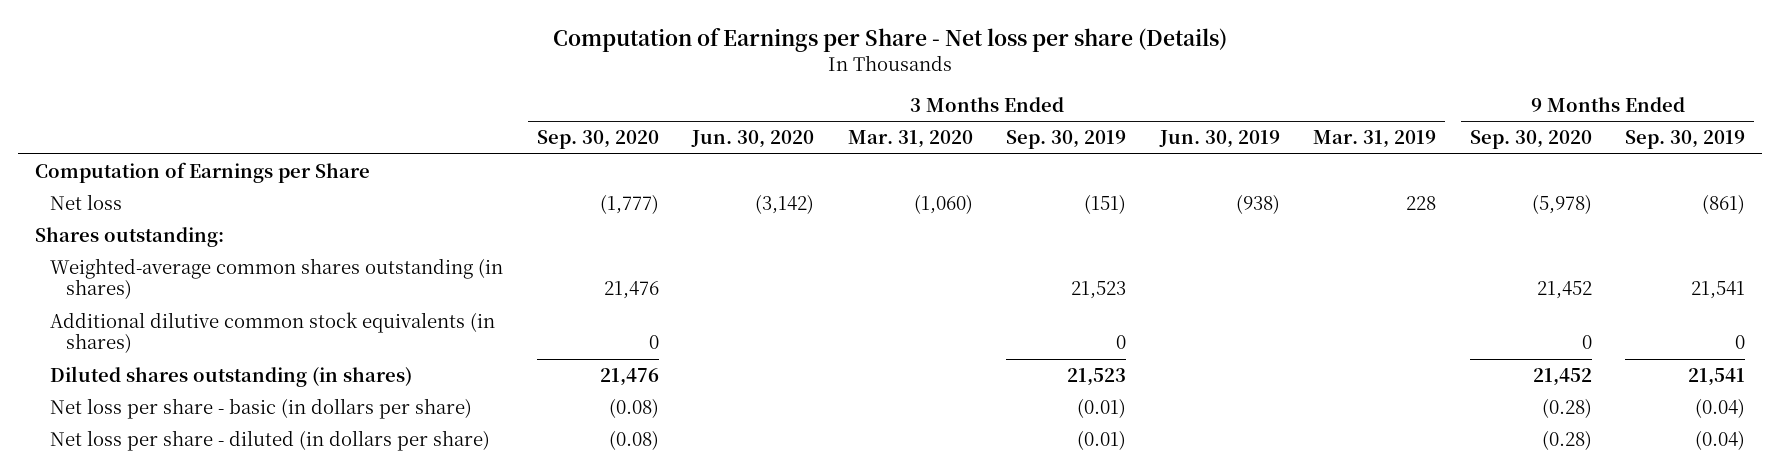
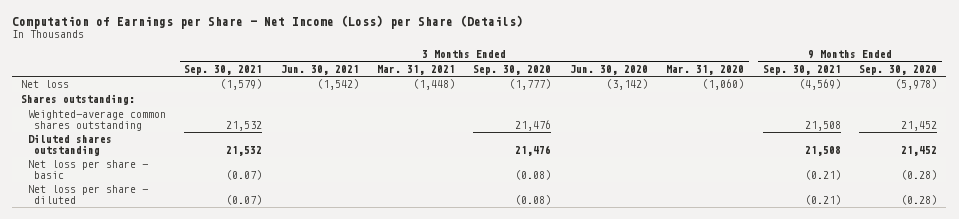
[552,28,1227,53] Computation of Earnings per Share - Net loss per share (Details) -> [12,15,524,30] Computation of Earnings per Share - Net Income (Loss) per Share (Details)
[1006,130,1127,150] Sep. 30, 2019 -> none
[1158,130,1280,149] Jun. 30, 2019 -> none
[1313,130,1437,149] Mar. 31, 2019 -> none
[1625,130,1746,150] Sep. 30, 2019 -> none
none -> [184,64,263,75] Sep. 30, 2021
none -> [280,64,359,75] Jun. 30, 2021
none -> [377,64,456,75] Mar. 31, 2021
none -> [762,64,841,75] Sep. 30, 2021
[34,161,370,183] Computation of Earnings per Share -> none
[50,311,496,354] Additional dilutive common stock equivalents (in shares) -> none
[50,257,504,300] Weighted-average common shares outstanding (in shares) -> [27,110,166,132] Weighted-average common shares outstanding
[50,365,413,387] Diluted shares outstanding (in shares) -> [27,134,112,157] Diluted shares outstanding
[50,397,473,419] Net loss per share - basic (in dollars per share) -> [27,160,148,180] Net loss per share - basic
[50,429,491,451] Net loss per share - diluted (in dollars per share) -> [27,185,148,205] Net loss per share - diluted

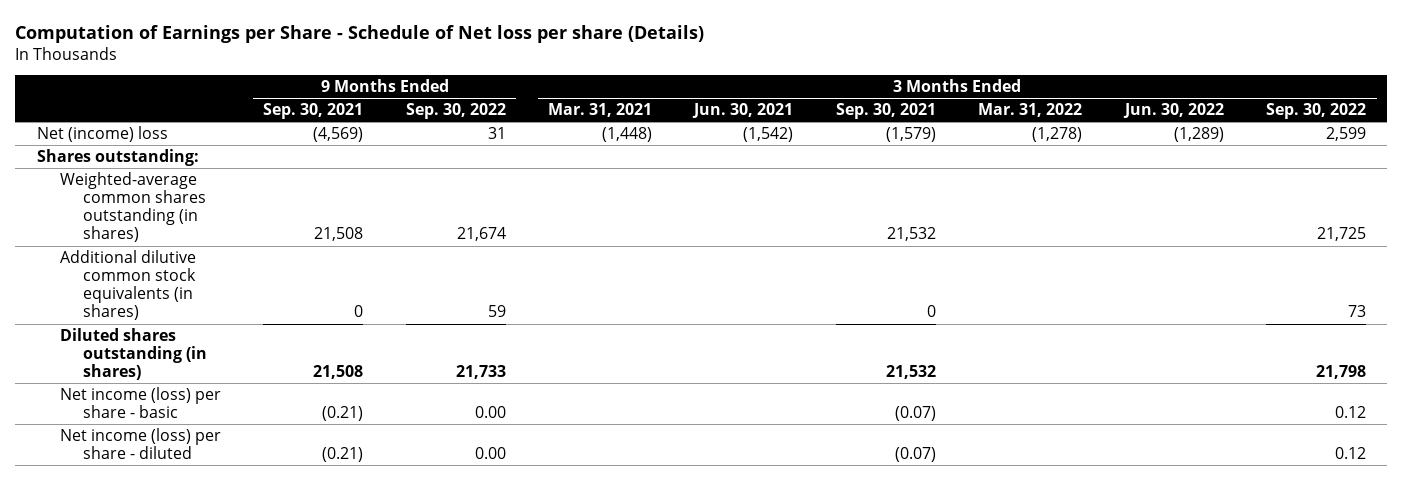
[12,15,524,30] Computation of Earnings per Share - Net Income (Loss) per Share (Details) -> [15,25,705,44] Computation of Earnings per Share - Schedule of Net loss per share (Details)
[473,64,552,75] Sep. 30, 2020 -> none
[569,64,648,75] Jun. 30, 2020 -> none
[666,64,745,75] Mar. 31, 2020 -> none
[859,64,938,75] Sep. 30, 2020 -> none
none -> [405,103,506,120] Sep. 30, 2022
none -> [978,103,1083,118] Mar. 31, 2022
none -> [1122,103,1224,119] Jun. 30, 2022
none -> [1265,103,1366,120] Sep. 30, 2022
[21,80,70,89] Net loss -> [36,125,168,142] Net (income) loss
[27,110,166,132] Weighted-average common shares outstanding -> [60,171,207,243] Weighted-average common shares outstanding (in shares)
none -> [60,249,197,321] Additional dilutive common stock equivalents (in shares)
[27,134,112,157] Diluted shares outstanding -> [60,327,208,381] Diluted shares outstanding (in shares)
[27,160,148,180] Net loss per share - basic -> [60,386,222,419] Net income (loss) per share - basic
[27,185,148,205] Net loss per share - diluted -> [60,427,222,460] Net income (loss) per share - diluted

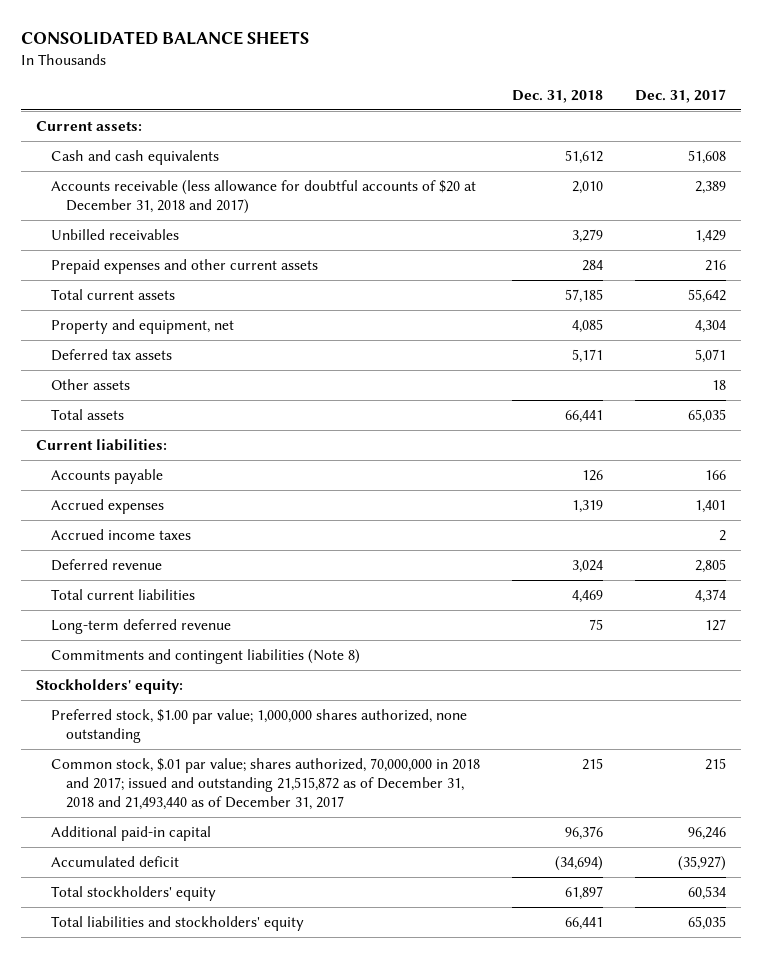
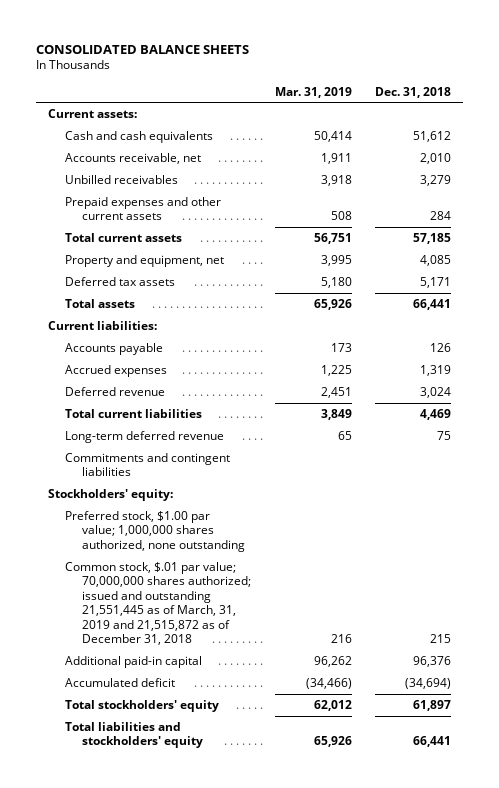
[634,88,726,103] Dec. 31, 2017 -> none
none -> [274,86,352,98] Mar. 31, 2019
[51,179,477,214] Accounts receivable (less allowance for doubtful accounts of $20 at December 31, 2018 and 2017) -> [64,153,201,165] Accounts receivable, net
[51,378,131,390] Other assets -> none
[51,528,192,540] Accrued income taxes -> none
[51,648,361,664] Commitments and contingent liabilities (Note 8) -> [64,453,230,477] Commitments and contingent liabilities
[51,757,481,810] Common stock, $.01 par value; shares authorized, 70,000,000 in 2018 and 2017; issued and outstanding 21,515,872 as of December 31, 2018 and 21,493,440 as of December 31, 2017 -> [64,562,251,646] Common stock, $.01 par value; 70,000,000 shares authorized; issued and outstanding 21,551,445 as of March, 31, 2019 and 21,515,872 as of December 31, 2018

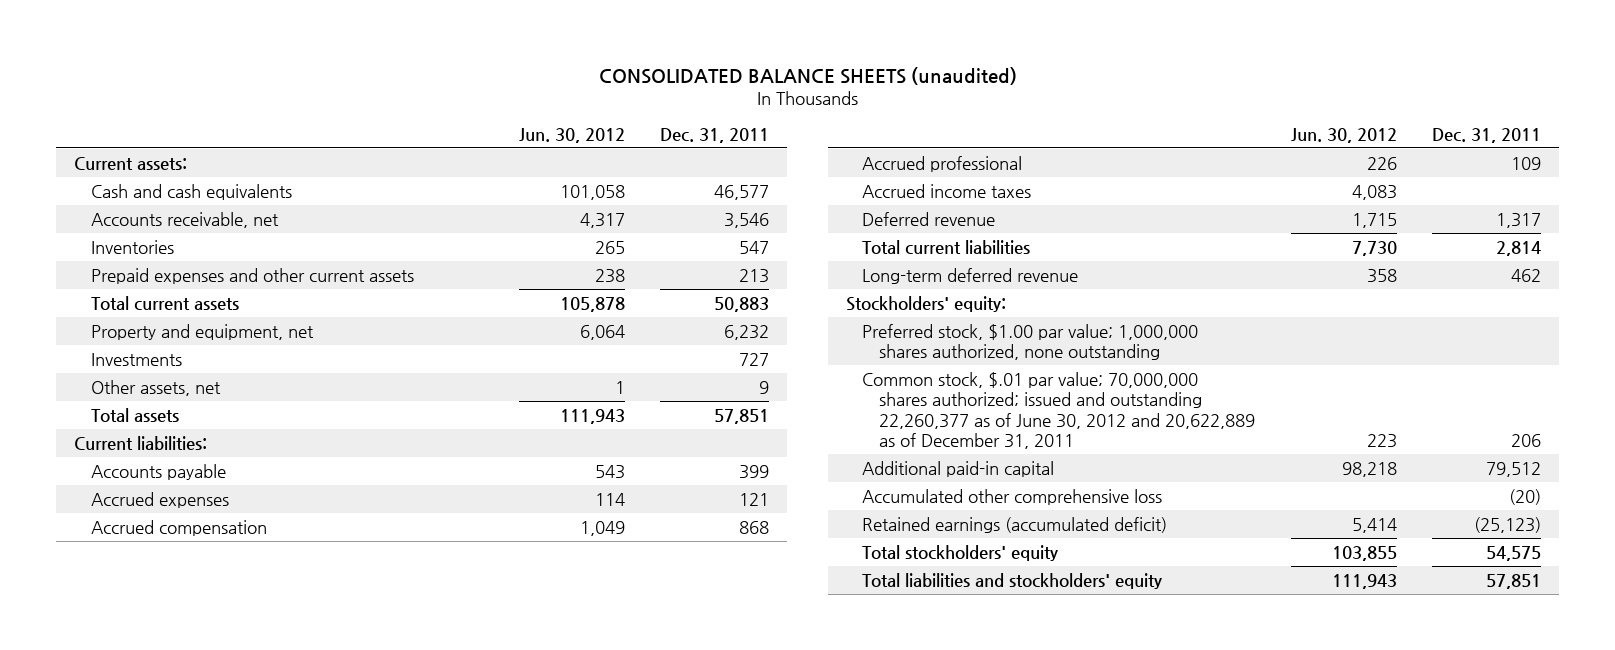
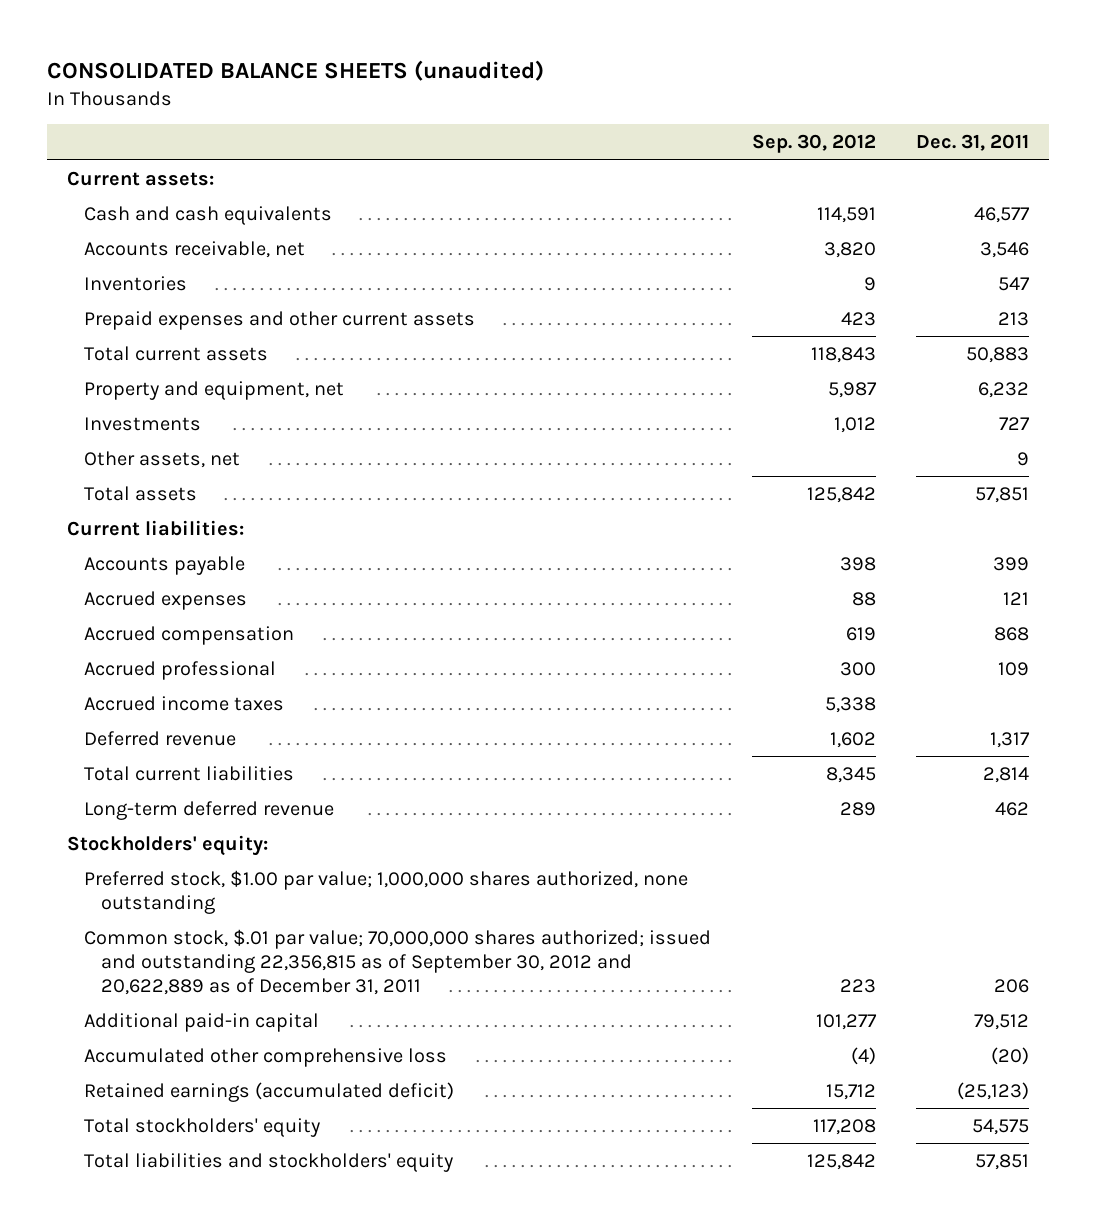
[518,127,625,143] Jun. 30, 2012 -> none
none -> [751,134,876,154] Sep. 30, 2012
[862,371,1255,450] Common stock, $.01 par value; 70,000,000 shares authorized; issued and outstanding 22,260,377 as of June 30, 2012 and 20,622,889 as of December 31, 2011 -> [84,928,712,995] Common stock, $.01 par value; 70,000,000 shares authorized; issued and outstanding 22,356,815 as of September 30, 2012 and 20,622,889 as of December 31, 2011

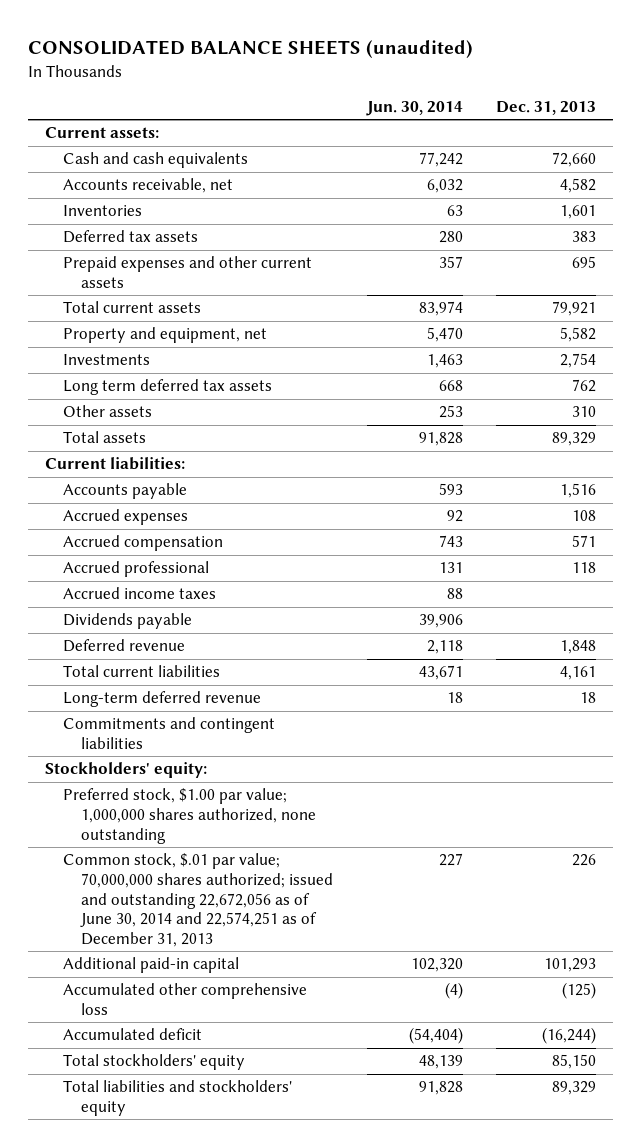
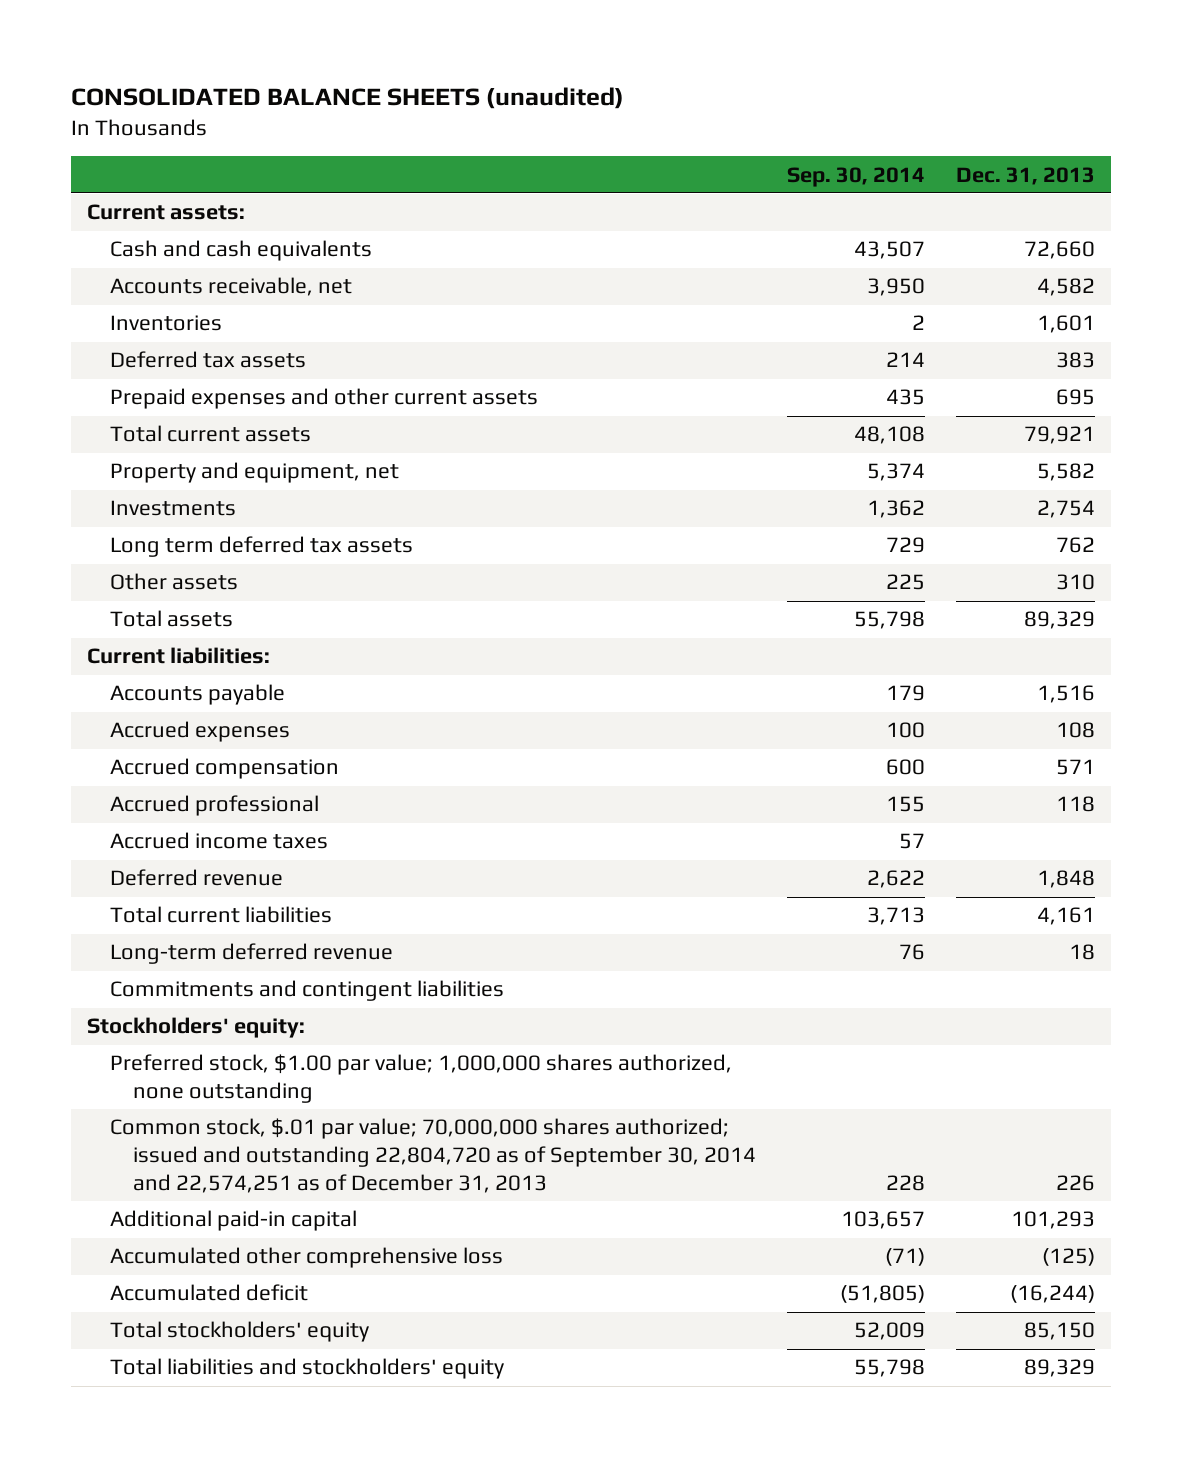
[365,101,463,117] Jun. 30, 2014 -> none
none -> [787,166,926,187] Sep. 30, 2014
[63,613,193,630] Dividends payable -> none
[63,853,333,947] Common stock, $.01 par value; 70,000,000 shares authorized; issued and outstanding 22,672,056 as of June 30, 2014 and 22,574,251 as of December 31, 2013 -> [109,1118,756,1194] Common stock, $.01 par value; 70,000,000 shares authorized; issued and outstanding 22,804,720 as of September 30, 2014 and 22,574,251 as of December 31, 2013

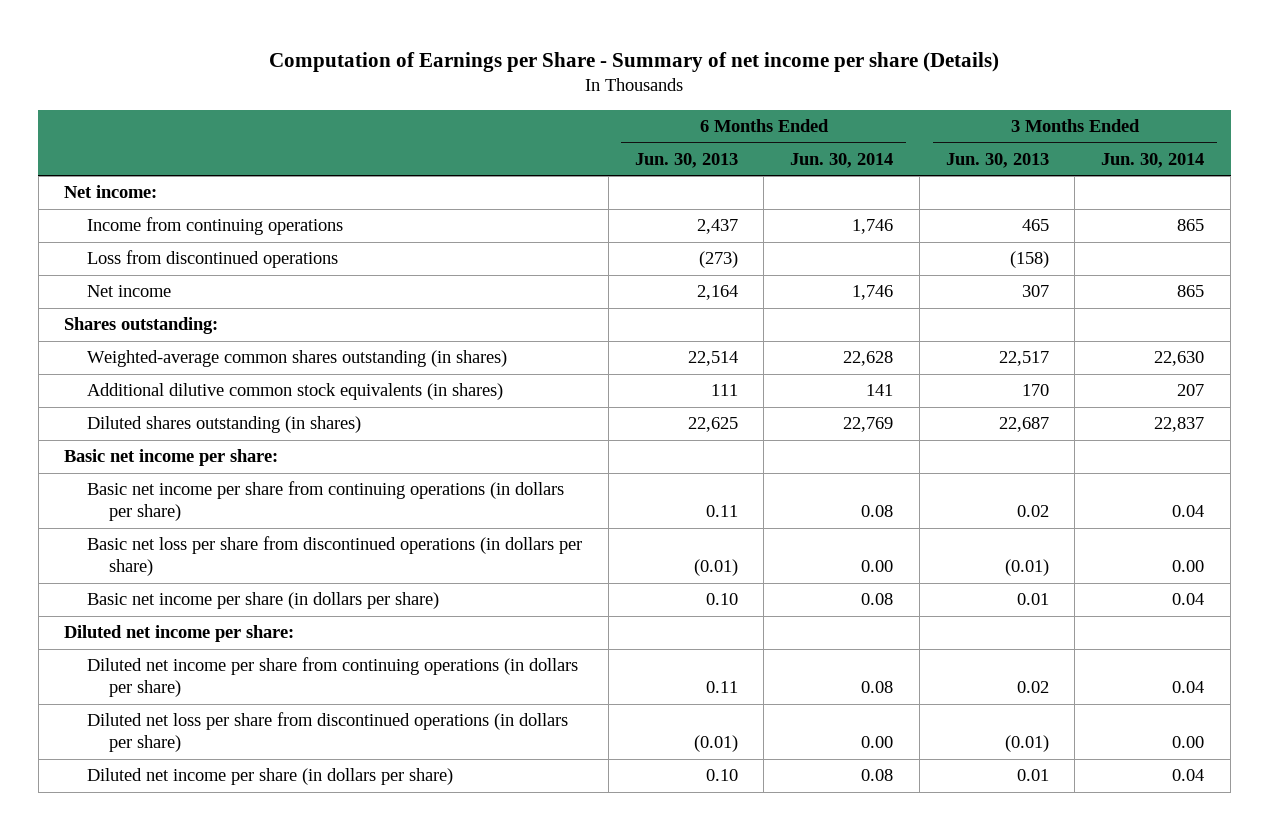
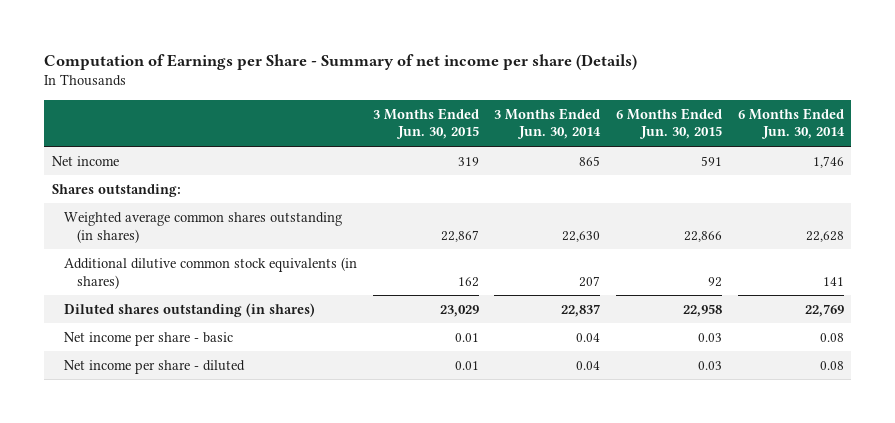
[634,152,738,168] Jun. 30, 2013 -> none
[945,152,1049,168] Jun. 30, 2013 -> none
none -> [372,107,479,140] 3 Months Ended Jun. 30, 2015
none -> [616,107,723,140] 6 Months Ended Jun. 30, 2015
[64,185,158,199] Net income: -> none
[86,217,343,236] Income from continuing operations -> none
[86,250,338,269] Loss from discontinued operations -> none
[86,350,507,368] Weighted-average common shares outstanding (in shares) -> [64,211,343,243] Weighted average common shares outstanding (in shares)
[64,449,279,467] Basic net income per share: -> none
[86,481,564,522] Basic net income per share from continuing operations (in dollars per share) -> none
[86,536,582,577] Basic net loss per share from discontinued operations (in dollars per share) -> none
[64,625,295,643] Diluted net income per share: -> none
[86,657,578,698] Diluted net income per share from continuing operations (in dollars per share) -> none
[86,712,568,753] Diluted net loss per share from discontinued operations (in dollars per share) -> none
[86,592,439,610] Basic net income per share (in dollars per share) -> [64,331,234,346] Net income per share - basic
[86,768,453,786] Diluted net income per share (in dollars per share) -> [64,359,246,374] Net income per share - diluted

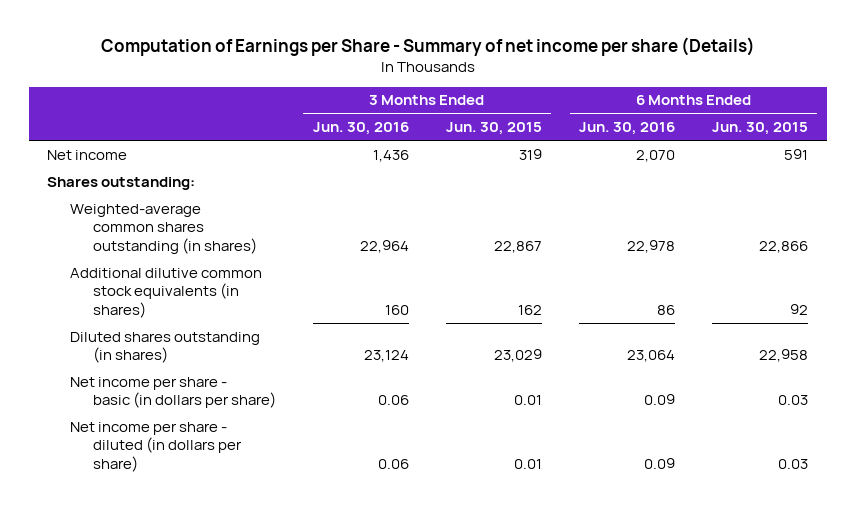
[494,107,602,140] 3 Months Ended Jun. 30, 2014 -> none
[737,107,845,140] 6 Months Ended Jun. 30, 2014 -> none
none -> [312,122,409,136] Jun. 30, 2016
none -> [579,122,676,136] Jun. 30, 2016
[64,211,343,243] Weighted average common shares outstanding (in shares) -> [69,203,257,255] Weighted-average common shares outstanding (in shares)
[64,331,234,346] Net income per share - basic -> [69,376,276,409] Net income per share - basic (in dollars per share)
[64,359,246,374] Net income per share - diluted -> [69,421,242,473] Net income per share - diluted (in dollars per share)

